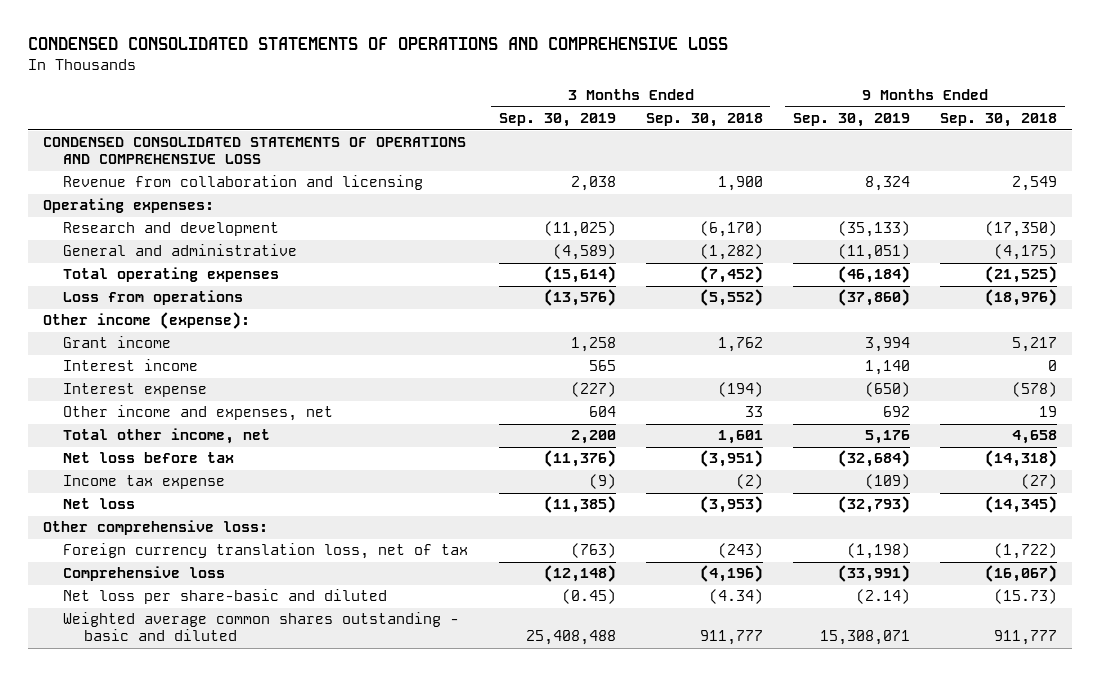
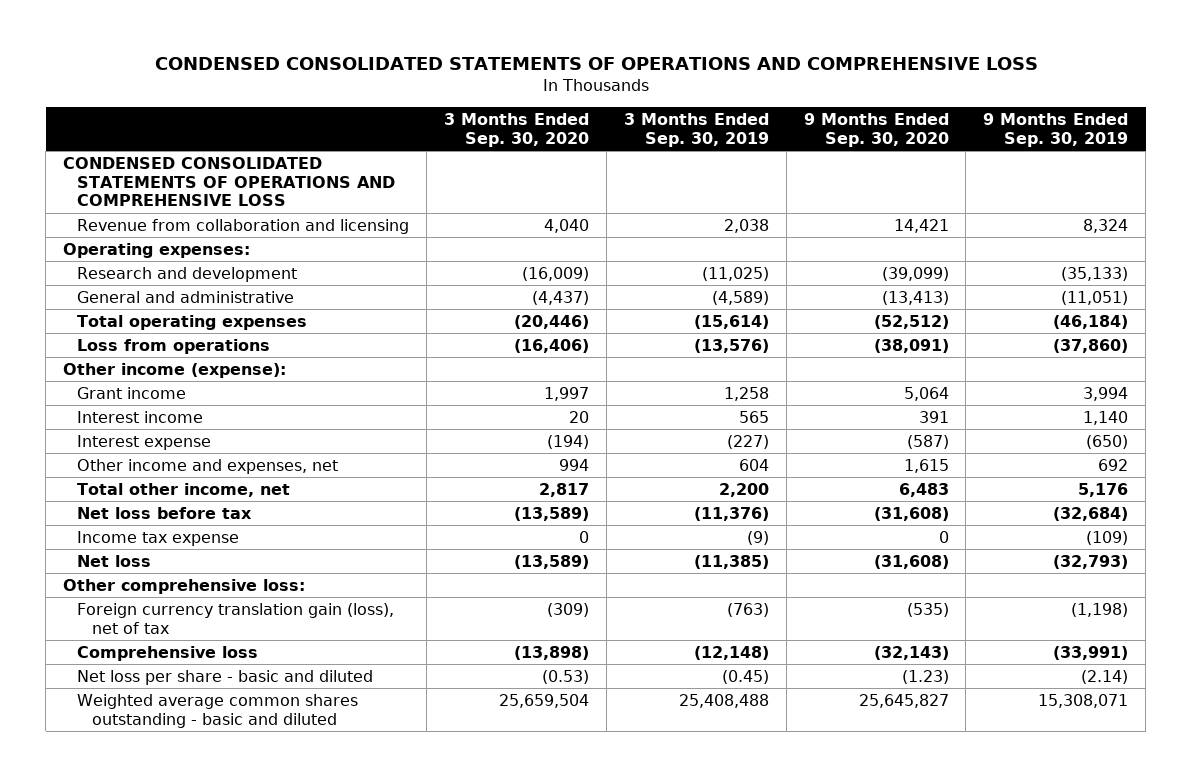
[645,113,763,128] Sep. 30, 2018 -> none
[940,113,1058,128] Sep. 30, 2018 -> none
none -> [444,113,590,147] 3 Months Ended Sep. 30, 2020
none -> [803,113,949,147] 9 Months Ended Sep. 30, 2020
[63,543,469,560] Foreign currency translation loss, net of tax -> [77,602,395,634] Foreign currency translation gain (loss), net of tax
[63,589,388,605] Net loss per share-basic and diluted -> [77,669,374,685] Net loss per share - basic and diluted

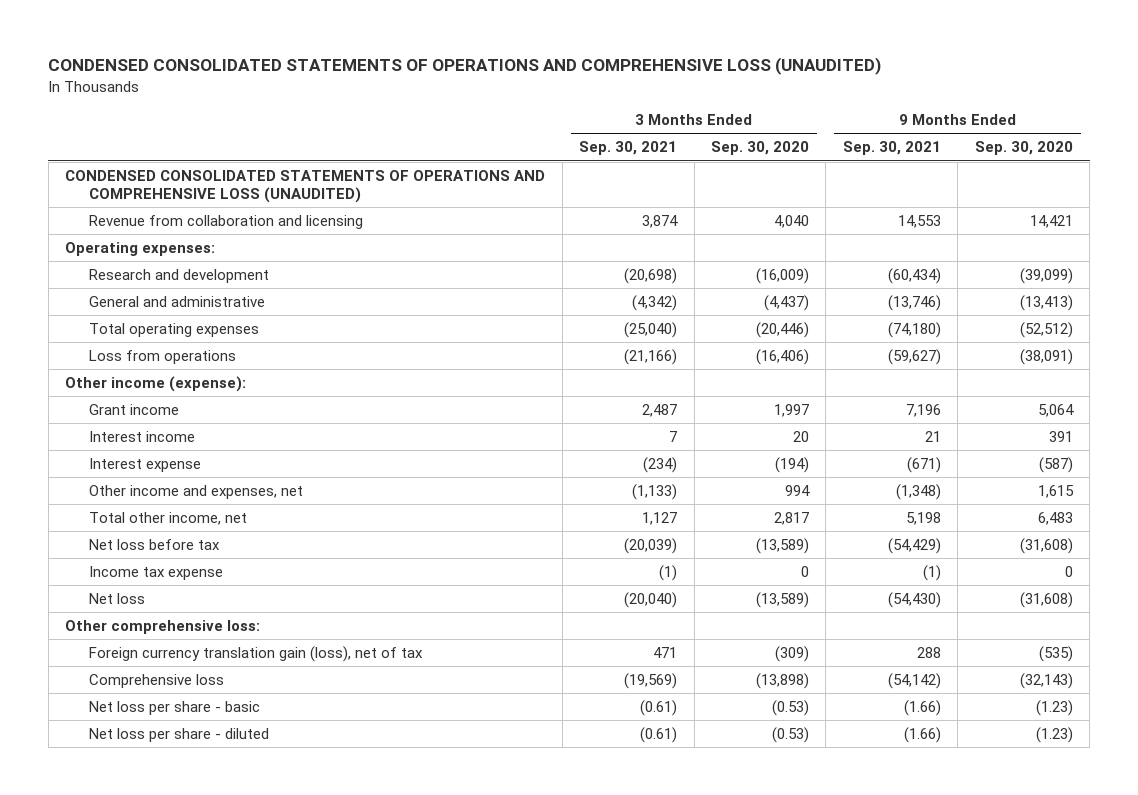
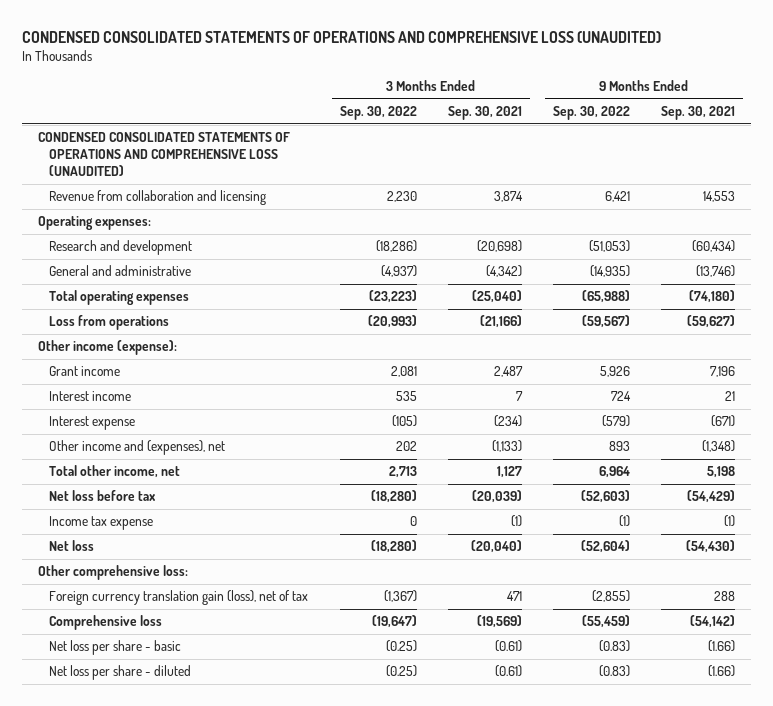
[710,141,809,156] Sep. 30, 2020 -> none
[974,141,1073,156] Sep. 30, 2020 -> none
none -> [339,105,417,120] Sep. 30, 2022
none -> [552,105,630,120] Sep. 30, 2022
[89,484,304,499] Other income and expenses, net -> [49,440,226,456] Other income and (expenses), net

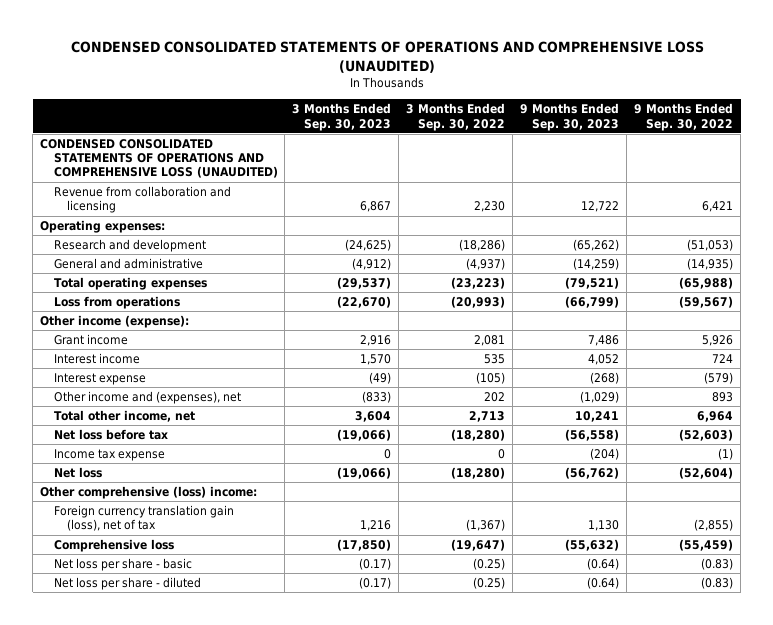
[447,105,522,120] Sep. 30, 2021 -> none
[661,105,736,120] Sep. 30, 2021 -> none
none -> [292,103,392,131] 3 Months Ended Sep. 30, 2023
none -> [520,103,620,131] 9 Months Ended Sep. 30, 2023
[37,565,188,581] Other comprehensive loss: -> [40,486,258,500] Other comprehensive (loss) income:

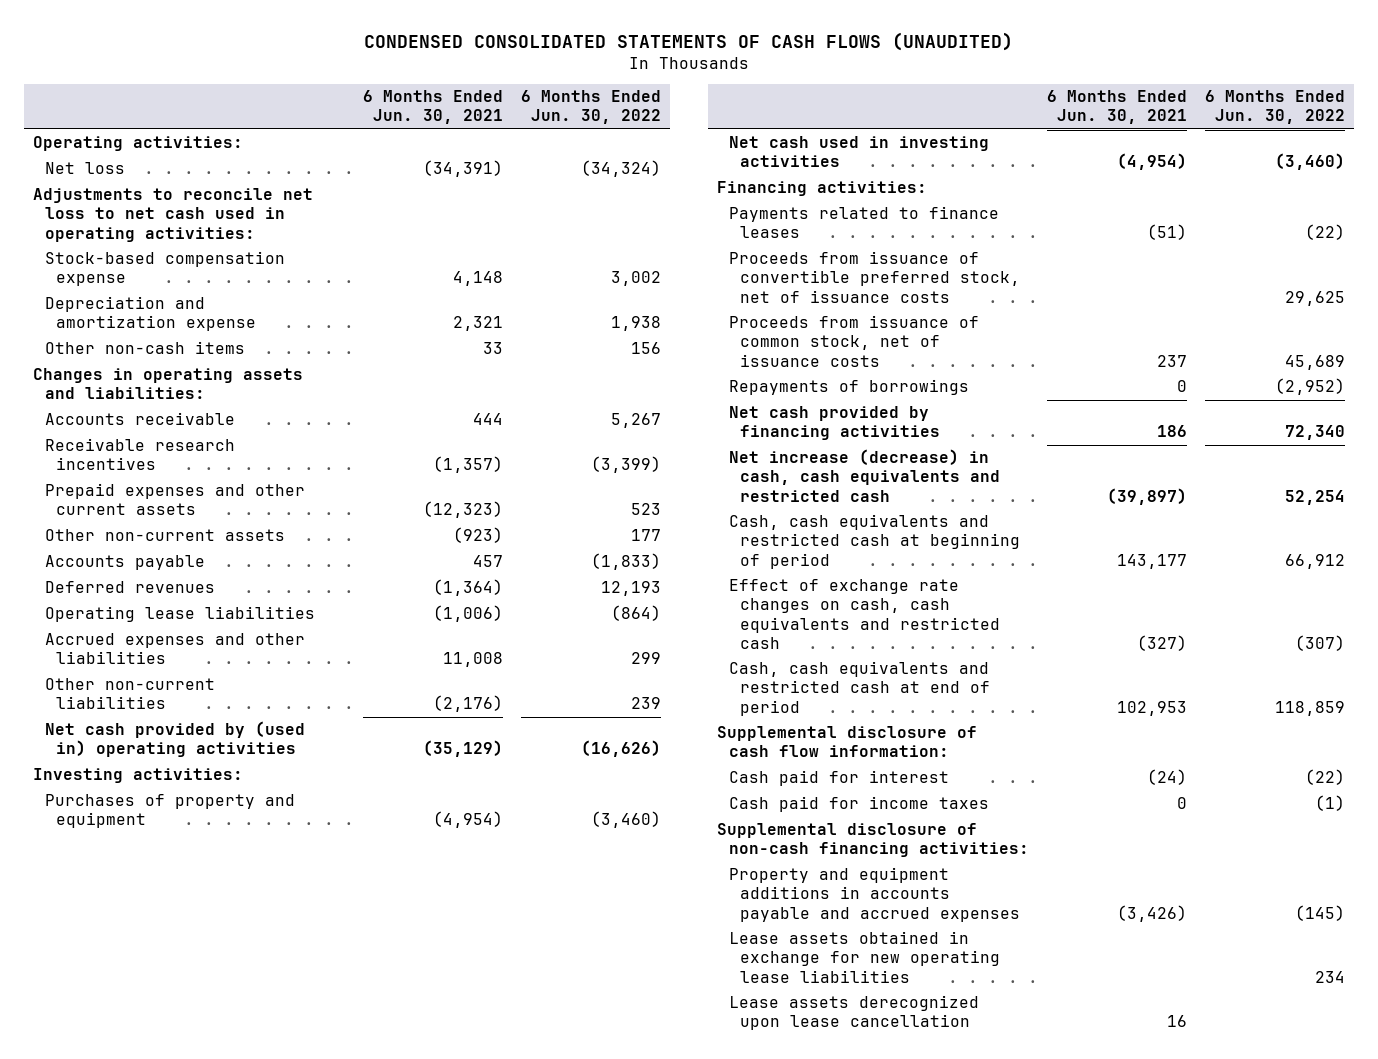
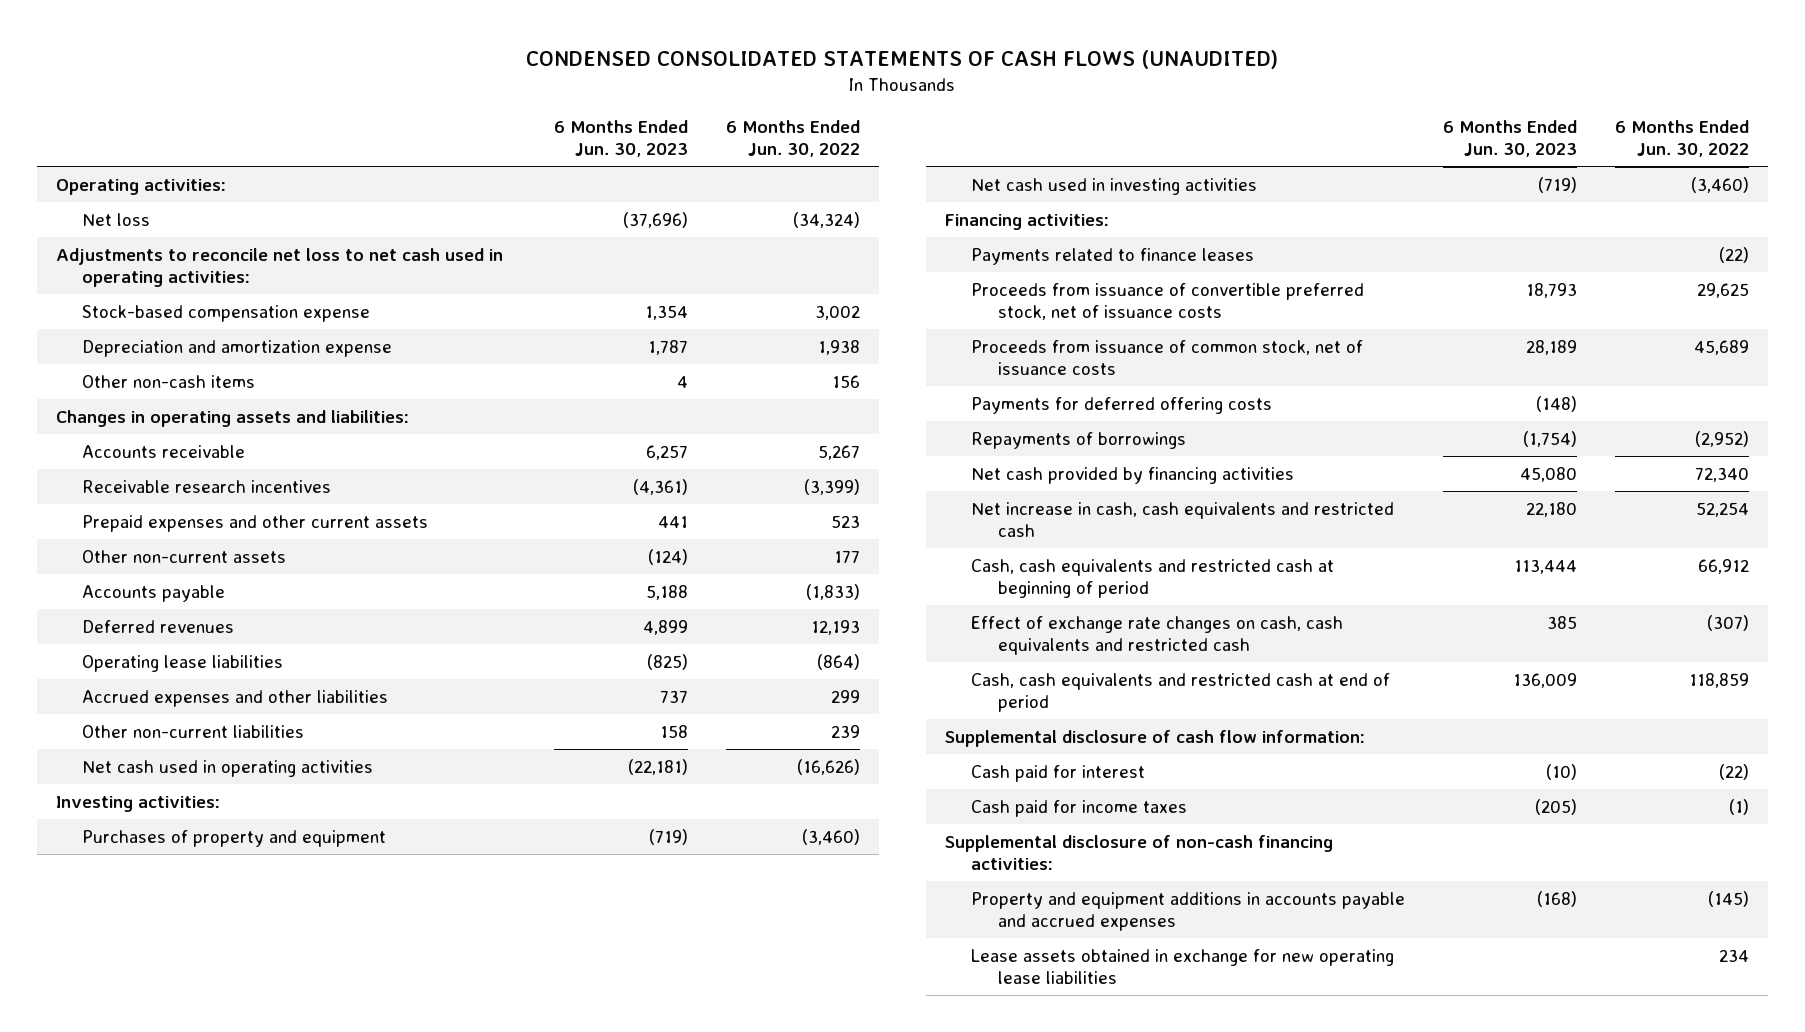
[362,90,503,125] 6 Months Ended Jun. 30, 2021 -> none
none -> [554,120,689,158] 6 Months Ended Jun. 30, 2023
[44,721,305,758] Net cash provided by (used in) operating activities -> [82,759,374,777] Net cash used in operating activities
none -> [971,396,1273,414] Payments for deferred offering costs
[728,449,1001,502] Net increase (decrease) in cash, cash equivalents and restricted cash -> [971,501,1395,537] Net increase in cash, cash equivalents and restricted cash
[728,995,979,1031] Lease assets derecognized upon lease cancellation -> none

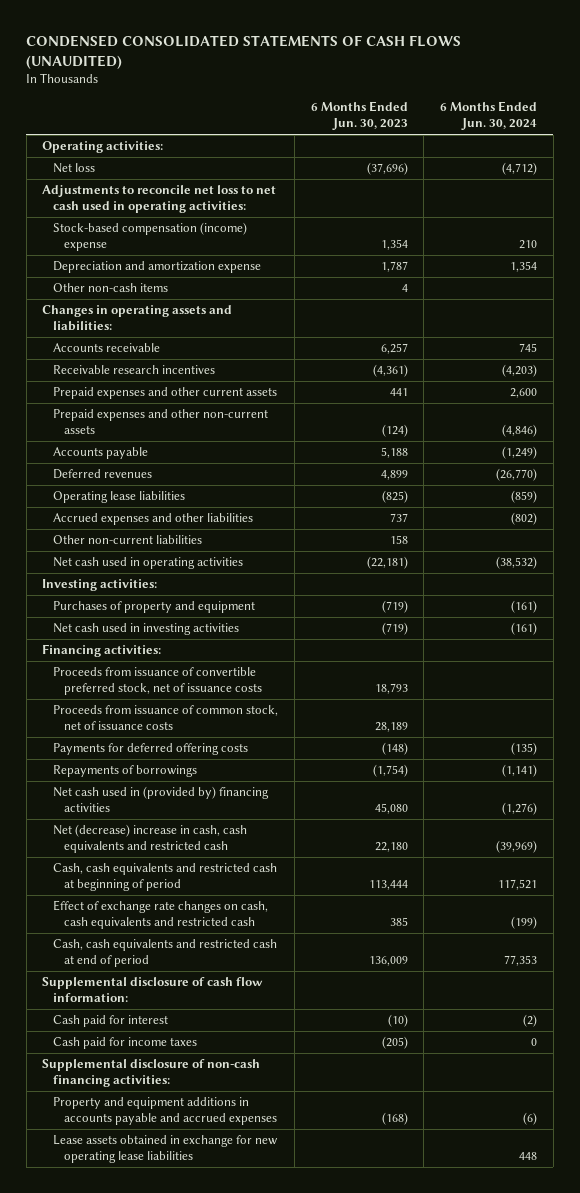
[726,120,861,158] 6 Months Ended Jun. 30, 2022 -> none
none -> [440,101,538,131] 6 Months Ended Jun. 30, 2024
[82,304,371,322] Stock-based compensation expense -> [53,222,248,252] Stock-based compensation (income) expense
[82,549,287,563] Other non-current assets -> [53,409,269,435] Prepaid expenses and other non-current assets
[971,247,1255,265] Payments related to finance leases -> none
[971,466,1295,484] Net cash provided by financing activities -> [53,786,270,813] Net cash used in (provided by) financing activities
[971,501,1395,537] Net increase in cash, cash equivalents and restricted cash -> [53,824,248,854] Net (decrease) increase in cash, cash equivalents and restricted cash

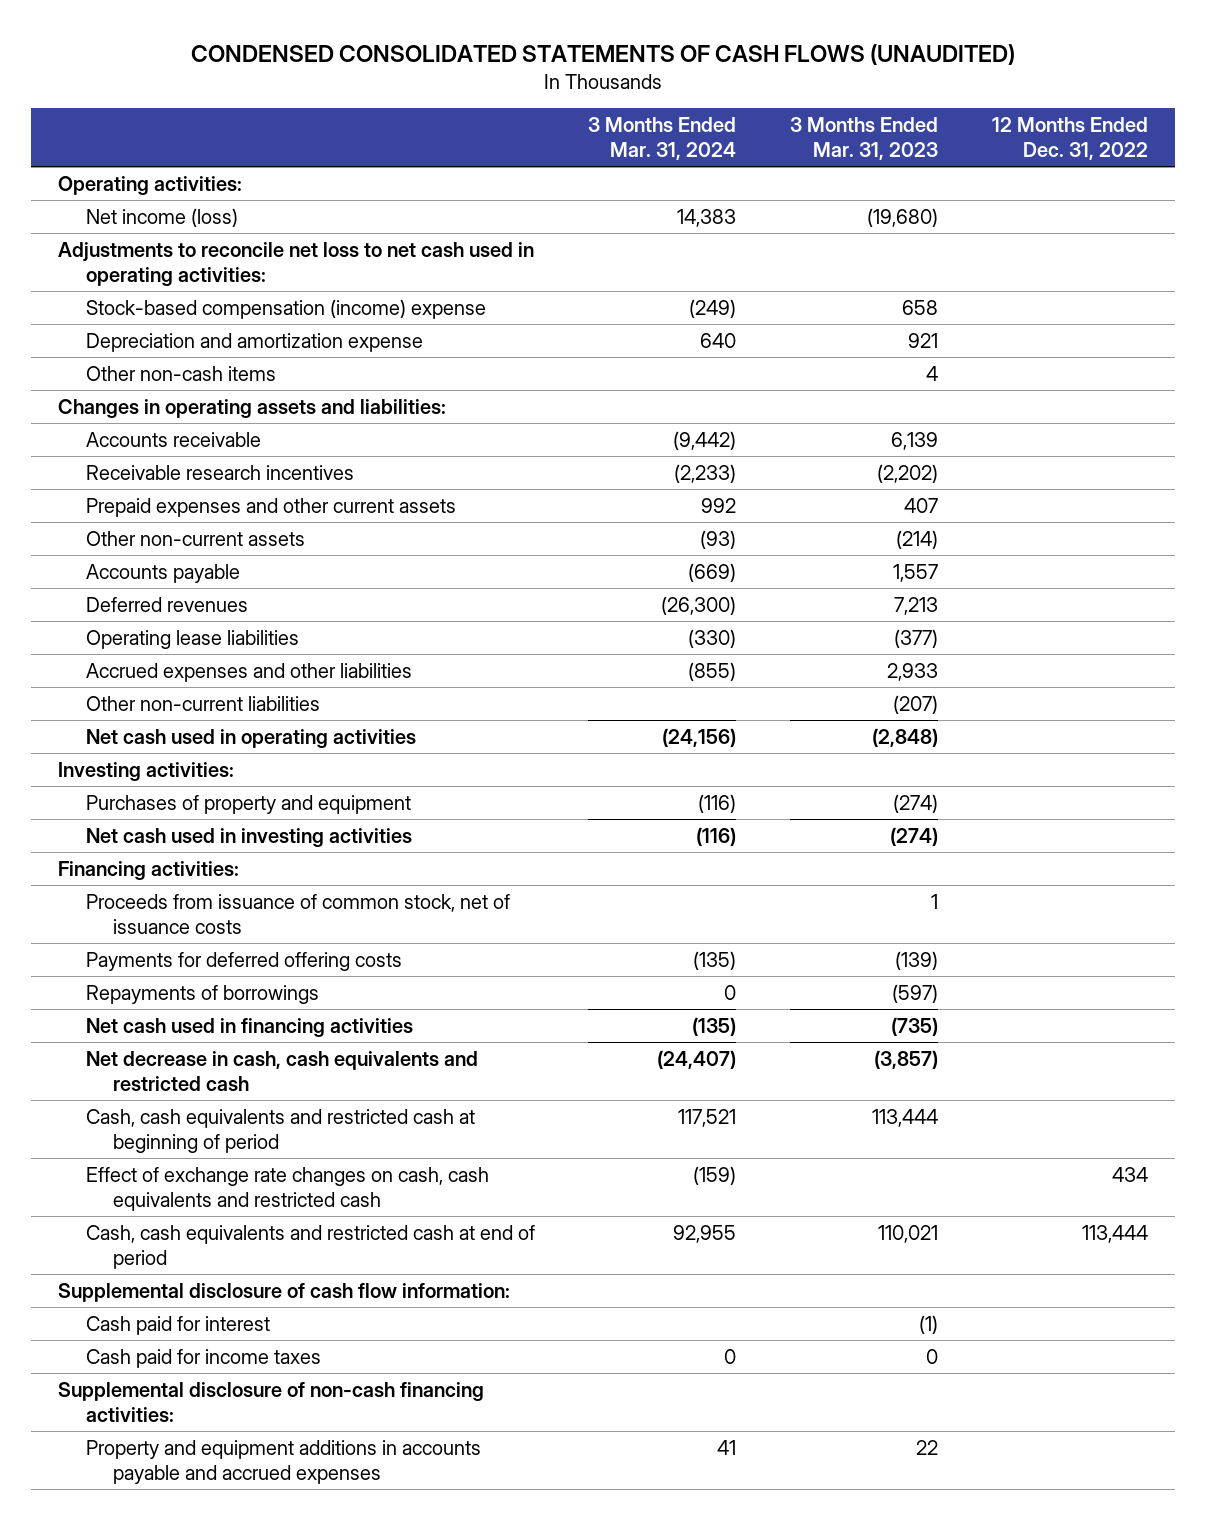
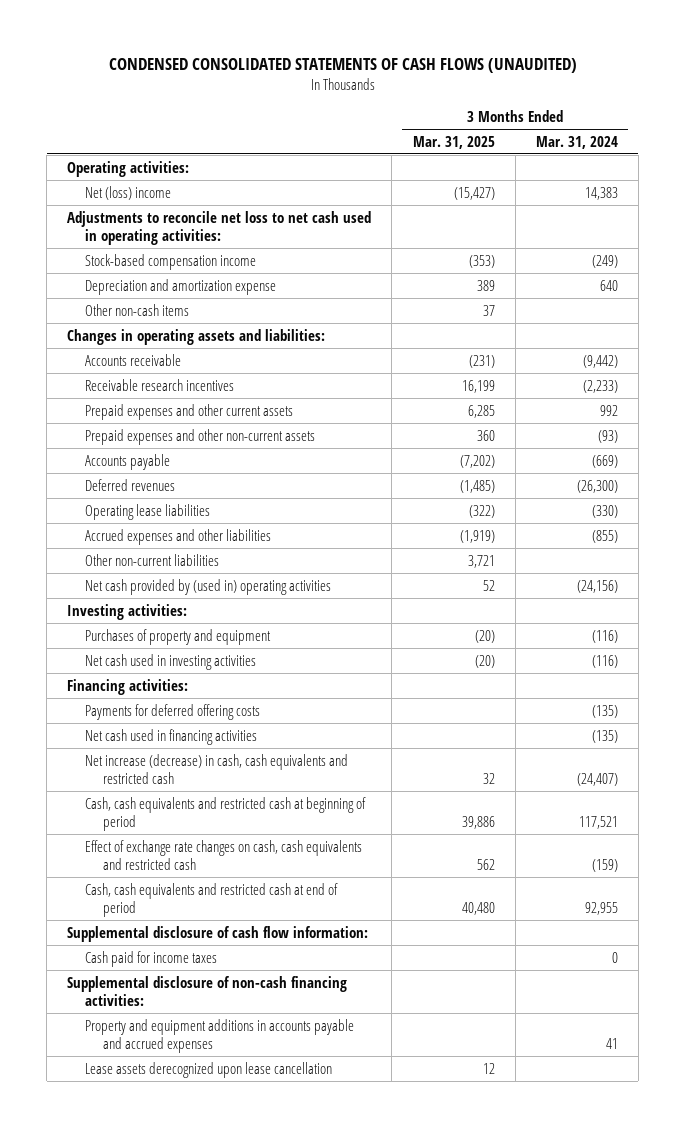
[790,117,939,161] 3 Months Ended Mar. 31, 2023 -> none
[992,117,1149,161] 12 Months Ended Dec. 31, 2022 -> none
none -> [412,135,495,149] Mar. 31, 2025
[85,207,238,227] Net income (loss) -> [85,185,172,200] Net (loss) income
[85,298,486,319] Stock-based compensation (income) expense -> [85,253,257,270] Stock-based compensation income
[85,530,305,546] Other non-current assets -> [85,428,316,445] Prepaid expenses and other non-current assets
[85,728,416,748] Net cash used in operating activities -> [85,578,332,595] Net cash provided by (used in) operating activities
[85,893,510,934] Proceeds from issuance of common stock, net of issuance costs -> none
[85,984,319,1004] Repayments of borrowings -> none
[85,1050,478,1091] Net decrease in cash, cash equivalents and restricted cash -> [85,753,349,784] Net increase (decrease) in cash, cash equivalents and restricted cash
[85,1315,270,1335] Cash paid for interest -> none
none -> [85,1061,333,1078] Lease assets derecognized upon lease cancellation

